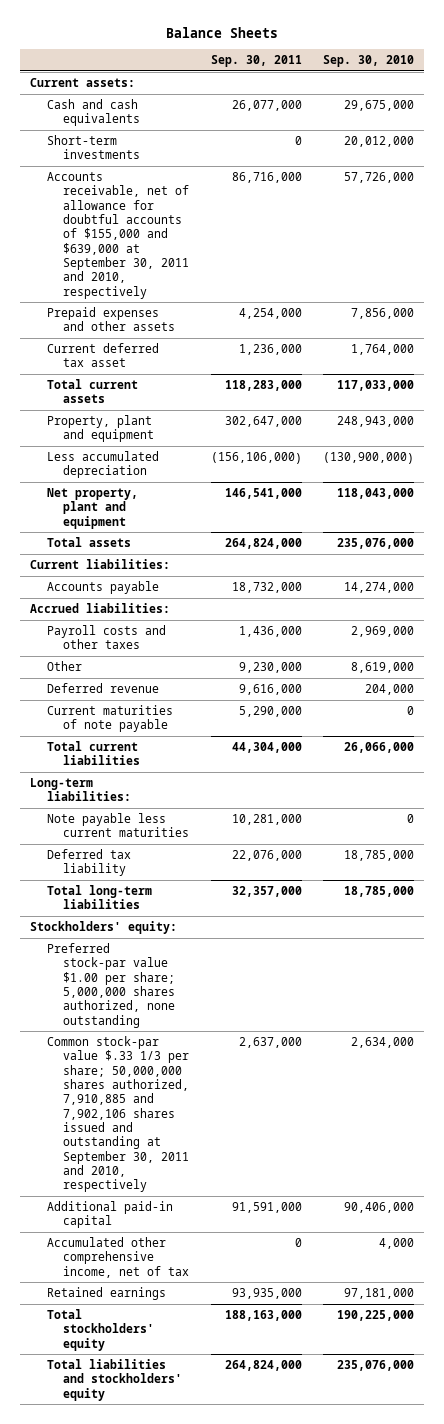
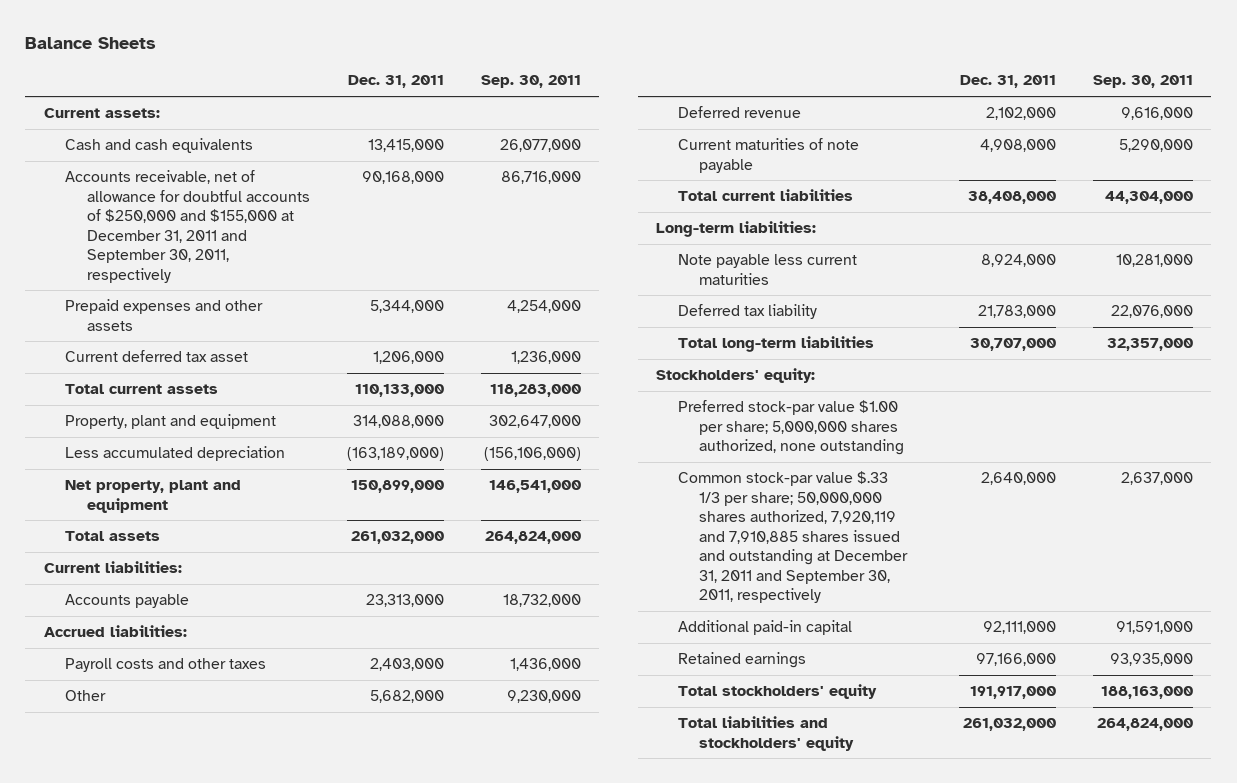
[322,54,414,67] Sep. 30, 2010 -> none
none -> [347,75,444,89] Dec. 31, 2011
[46,134,141,160] Short-term investments -> none
[46,171,190,299] Accounts receivable, net of allowance for doubtful accounts of $155,000 and $639,000 at September 30, 2011 and 2010, respectively -> [65,170,311,283] Accounts receivable, net of allowance for doubtful accounts of $250,000 and $155,000 at December 31, 2011 and September 30, 2011, respectively
[46,1035,190,1193] Common stock-par value $.33 1/3 per share; 50,000,000 shares authorized, 7,910,885 and 7,902,106 shares issued and outstanding at September 30, 2011 and 2010, respectively -> [677,471,909,604] Common stock-par value $.33 1/3 per share; 50,000,000 shares authorized, 7,920,119 and 7,910,885 shares issued and outstanding at December 31, 2011 and September 30, 2011, respectively
[46,1236,190,1278] Accumulated other comprehensive income, net of tax -> none

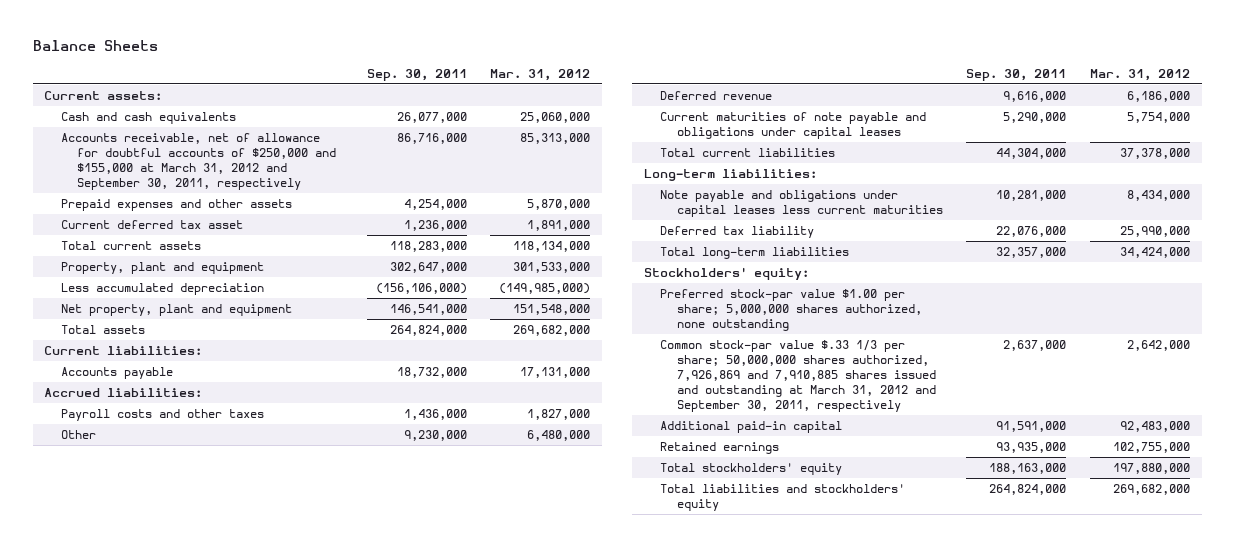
[347,75,444,89] Dec. 31, 2011 -> none
none -> [490,68,591,81] Mar. 31, 2012
[65,170,311,283] Accounts receivable, net of allowance for doubtful accounts of $250,000 and $155,000 at December 31, 2011 and September 30, 2011, respectively -> [60,133,337,191] Accounts receivable, net of allowance for doubtful accounts of $250,000 and $155,000 at March 31, 2012 and September 30, 2011, respectively
[677,138,859,173] Current maturities of note payable -> [660,112,927,140] Current maturities of note payable and obligations under capital leases
[677,254,857,285] Note payable less current maturities -> [660,190,943,218] Note payable and obligations under capital leases less current maturities
[677,471,909,604] Common stock-par value $.33 1/3 per share; 50,000,000 shares authorized, 7,920,119 and 7,910,885 shares issued and outstanding at December 31, 2011 and September 30, 2011, respectively -> [660,340,936,413] Common stock-par value $.33 1/3 per share; 50,000,000 shares authorized, 7,926,869 and 7,910,885 shares issued and outstanding at March 31, 2012 and September 30, 2011, respectively

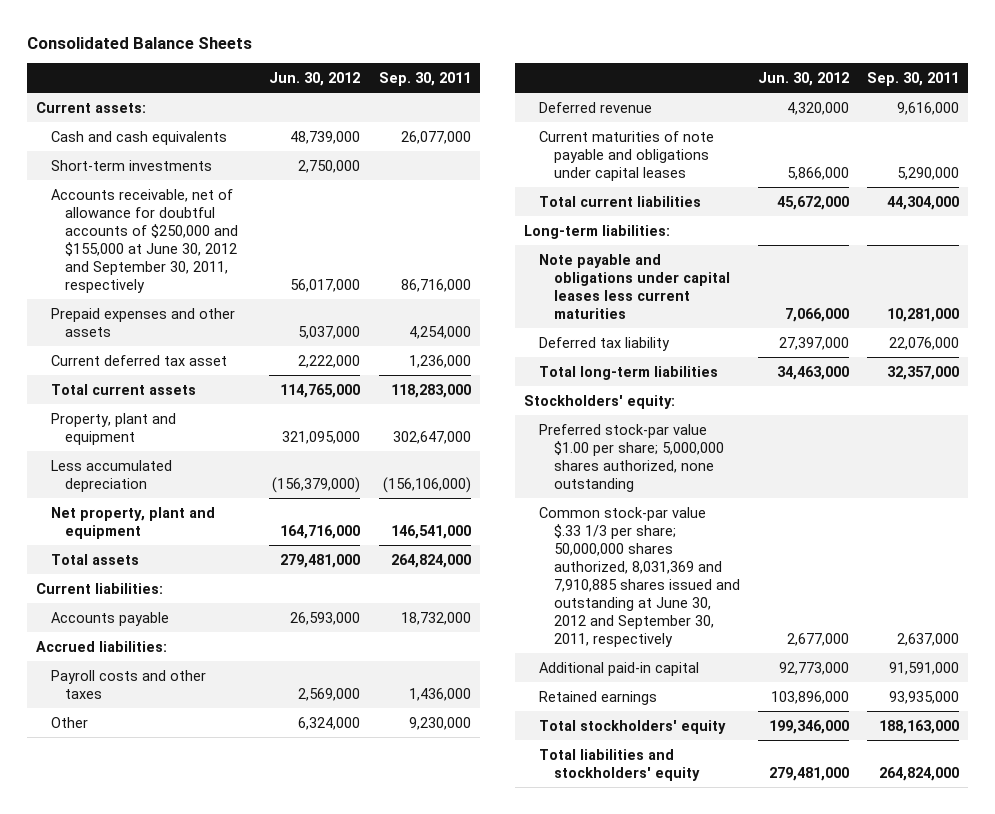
[32,40,158,52] Balance Sheets -> [26,37,252,50] Consolidated Balance Sheets
[490,68,591,81] Mar. 31, 2012 -> none
none -> [269,71,361,86] Jun. 30, 2012
none -> [50,159,212,171] Short-term investments
[60,133,337,191] Accounts receivable, net of allowance for doubtful accounts of $250,000 and $155,000 at March 31, 2012 and September 30, 2011, respectively -> [50,188,239,293] Accounts receivable, net of allowance for doubtful accounts of $250,000 and $155,000 at June 30, 2012 and September 30, 2011, respectively
[660,340,936,413] Common stock-par value $.33 1/3 per share; 50,000,000 shares authorized, 7,926,869 and 7,910,885 shares issued and outstanding at March 31, 2012 and September 30, 2011, respectively -> [539,506,740,647] Common stock-par value $.33 1/3 per share; 50,000,000 shares authorized, 8,031,369 and 7,910,885 shares issued and outstanding at June 30, 2012 and September 30, 2011, respectively

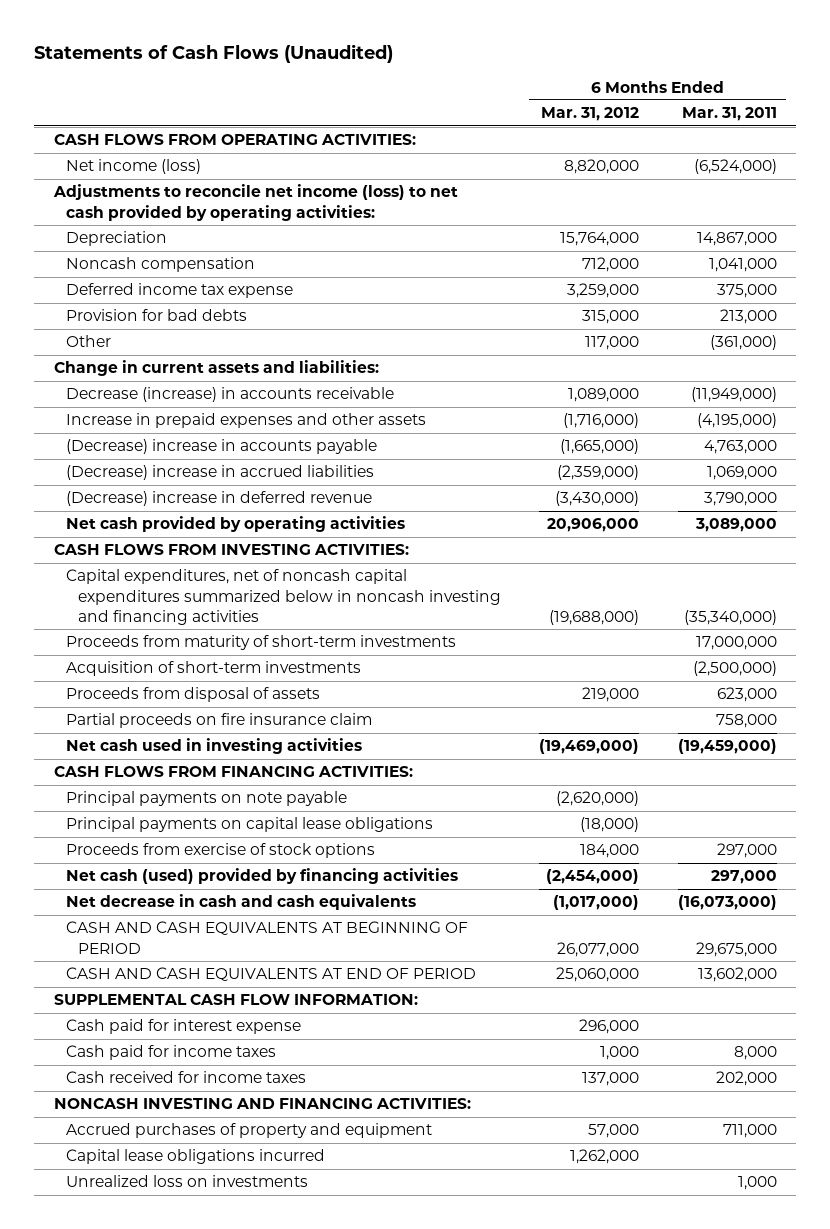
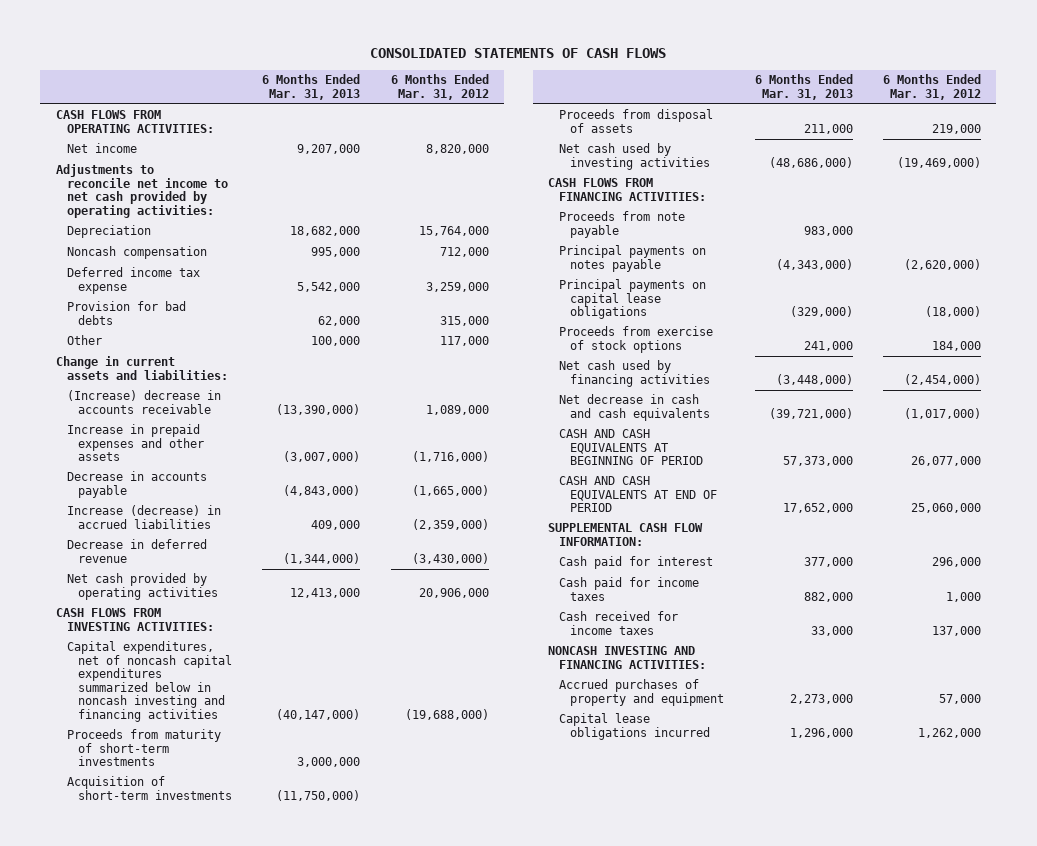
[34,43,394,63] Statements of Cash Flows (Unaudited) -> [370,48,667,59] CONSOLIDATED STATEMENTS OF CASH FLOWS
[681,107,777,122] Mar. 31, 2011 -> none
none -> [262,74,361,100] 6 Months Ended Mar. 31, 2013
[65,159,201,175] Net income (loss) -> [66,143,137,154] Net income
[52,184,458,221] Adjustments to reconcile net income (loss) to net cash provided by operating activities: -> [55,164,228,218] Adjustments to reconcile net income to net cash provided by operating activities:
[65,387,394,403] Decrease (increase) in accounts receivable -> [66,390,221,414] (Increase) decrease in accounts receivable
[65,439,377,455] (Decrease) increase in accounts payable -> [66,471,207,498] Decrease in accounts payable
[65,465,374,481] (Decrease) increase in accrued liabilities -> [66,505,221,529] Increase (decrease) in accrued liabilities
[65,491,372,507] (Decrease) increase in deferred revenue -> [66,539,207,563] Decrease in deferred revenue
[65,713,372,729] Partial proceeds on fire insurance claim -> none
[65,738,362,755] Net cash used in investing activities -> [559,143,710,170] Net cash used by investing activities
none -> [559,211,686,238] Proceeds from note payable
[65,791,347,807] Principal payments on note payable -> [559,245,707,272] Principal payments on notes payable
[65,868,458,885] Net cash (used) provided by financing activities -> [559,360,710,387] Net cash used by financing activities
[65,1019,301,1035] Cash paid for interest expense -> [559,556,714,570] Cash paid for interest
[65,1175,308,1188] Unrealized loss on investments -> none

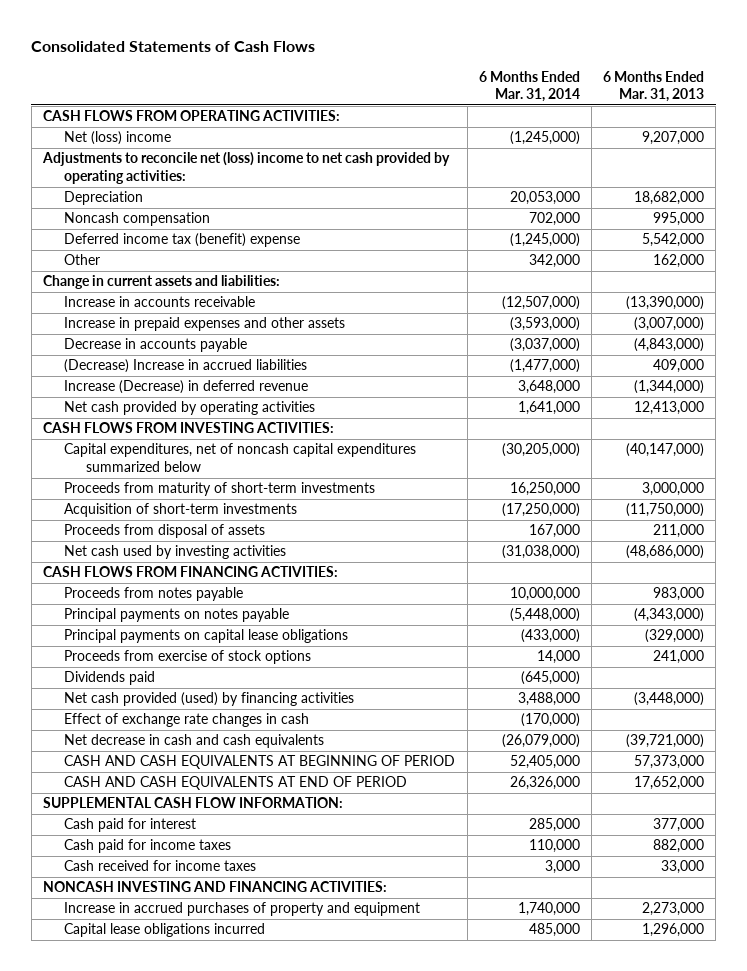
[370,48,667,59] CONSOLIDATED STATEMENTS OF CASH FLOWS -> [31,41,316,53] Consolidated Statements of Cash Flows
[390,74,489,100] 6 Months Ended Mar. 31, 2012 -> none
none -> [478,70,580,103] 6 Months Ended Mar. 31, 2014
[66,143,137,154] Net income -> [64,131,172,146] Net (loss) income
[55,164,228,218] Adjustments to reconcile net income to net cash provided by operating activities: -> [41,152,450,185] Adjustments to reconcile net (loss) income to net cash provided by operating activities:
[66,301,186,325] Provision for bad debts -> none
[66,267,200,294] Deferred income tax expense -> [64,233,301,248] Deferred income tax (benefit) expense
[311,336,361,347] 100,000 -> [652,254,704,269] 162,000
[66,390,221,414] (Increase) decrease in accounts receivable -> [64,296,256,308] Increase in accounts receivable
[66,505,221,529] Increase (decrease) in accrued liabilities -> [64,359,308,374] (Decrease) Increase in accrued liabilities
[66,539,207,563] Decrease in deferred revenue -> [64,380,309,395] Increase (Decrease) in deferred revenue
[66,641,232,722] Capital expenditures, net of noncash capital expenditures summarized below in noncash investing and financing activities -> [64,443,417,473] Capital expenditures, net of noncash capital expenditures summarized below
[559,211,686,238] Proceeds from note payable -> [64,587,244,602] Proceeds from notes payable
none -> [64,671,156,686] Dividends paid
[559,360,710,387] Net cash used by financing activities -> [64,692,355,707] Net cash provided (used) by financing activities
none -> [64,713,310,728] Effect of exchange rate changes in cash
[559,679,724,706] Accrued purchases of property and equipment -> [64,902,421,917] Increase in accrued purchases of property and equipment

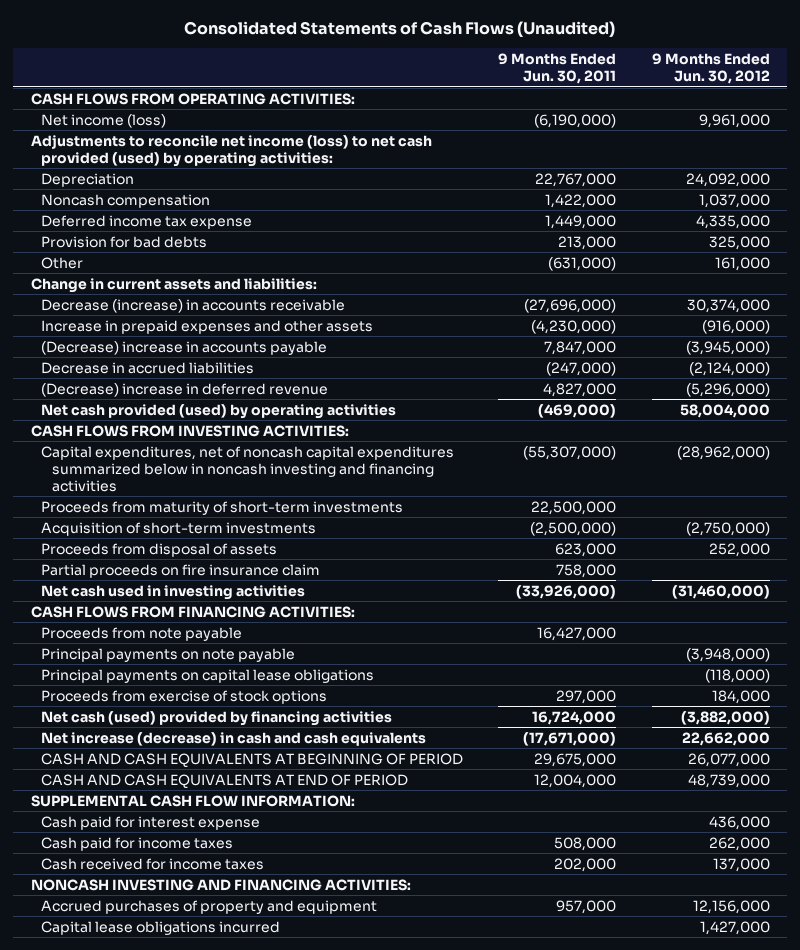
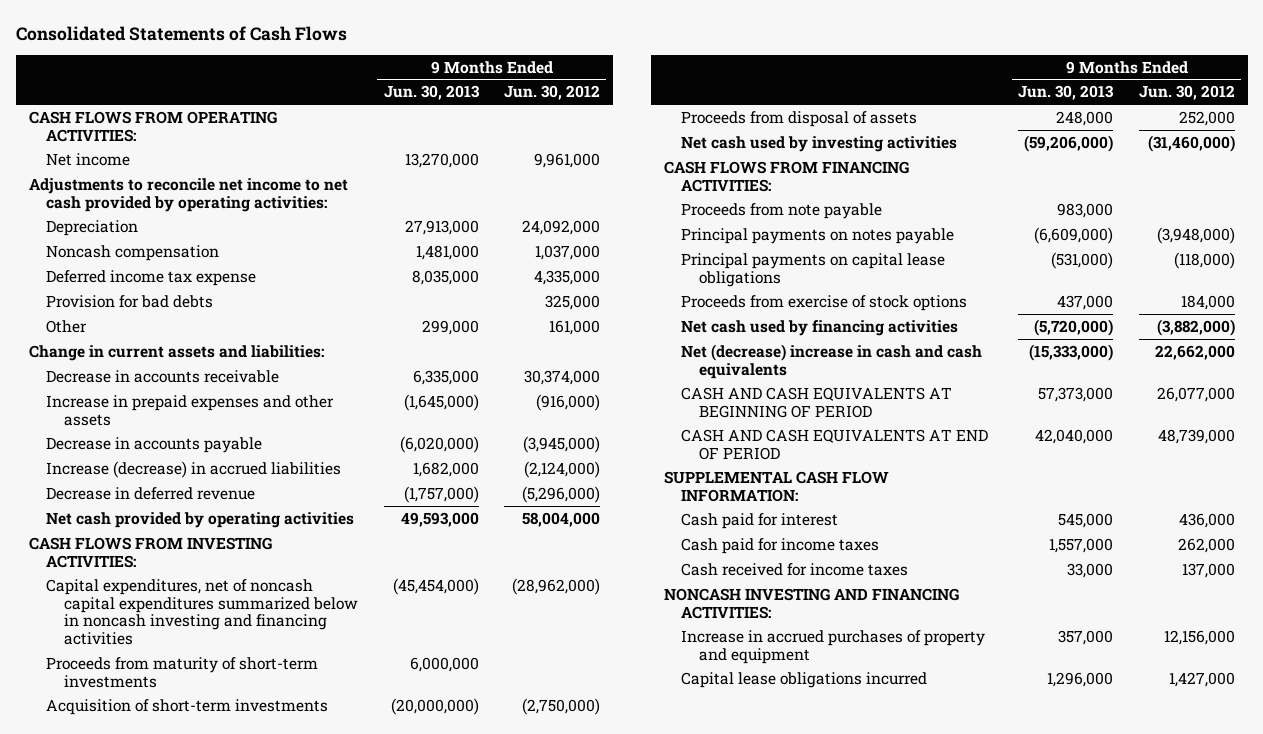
[184,21,616,38] Consolidated Statements of Cash Flows (Unaudited) -> [15,25,347,41] Consolidated Statements of Cash Flows
[498,52,617,84] 9 Months Ended Jun. 30, 2011 -> none
none -> [383,85,480,101] Jun. 30, 2013
[41,113,167,128] Net income (loss) -> [46,152,131,166] Net income
[30,134,432,167] Adjustments to reconcile net income (loss) to net cash provided (used) by operating activities: -> [28,177,348,212] Adjustments to reconcile net income to net cash provided by operating activities:
[41,298,346,313] Decrease (increase) in accounts receivable -> [46,369,280,383] Decrease in accounts receivable
[41,340,328,355] (Decrease) increase in accounts payable -> [46,436,263,453] Decrease in accounts payable
[41,361,255,374] Decrease in accrued liabilities -> [46,460,342,478] Increase (decrease) in accrued liabilities
[41,382,329,397] (Decrease) increase in deferred revenue -> [46,486,256,500] Decrease in deferred revenue
[41,403,397,419] Net cash provided (used) by operating activities -> [46,511,355,528] Net cash provided by operating activities
[41,563,321,578] Partial proceeds on fire insurance claim -> none
[41,584,306,600] Net cash used in investing activities -> [681,135,958,152] Net cash used by investing activities
[41,647,296,662] Principal payments on note payable -> [681,227,955,244] Principal payments on notes payable
[41,710,393,726] Net cash (used) provided by financing activities -> [681,319,959,336] Net cash used by financing activities
[41,731,427,746] Net increase (decrease) in cash and cash equivalents -> [681,343,983,379] Net (decrease) increase in cash and cash equivalents
[41,815,261,830] Cash paid for interest expense -> [681,512,839,529] Cash paid for interest
[41,899,378,914] Accrued purchases of property and equipment -> [681,629,986,664] Increase in accrued purchases of property and equipment

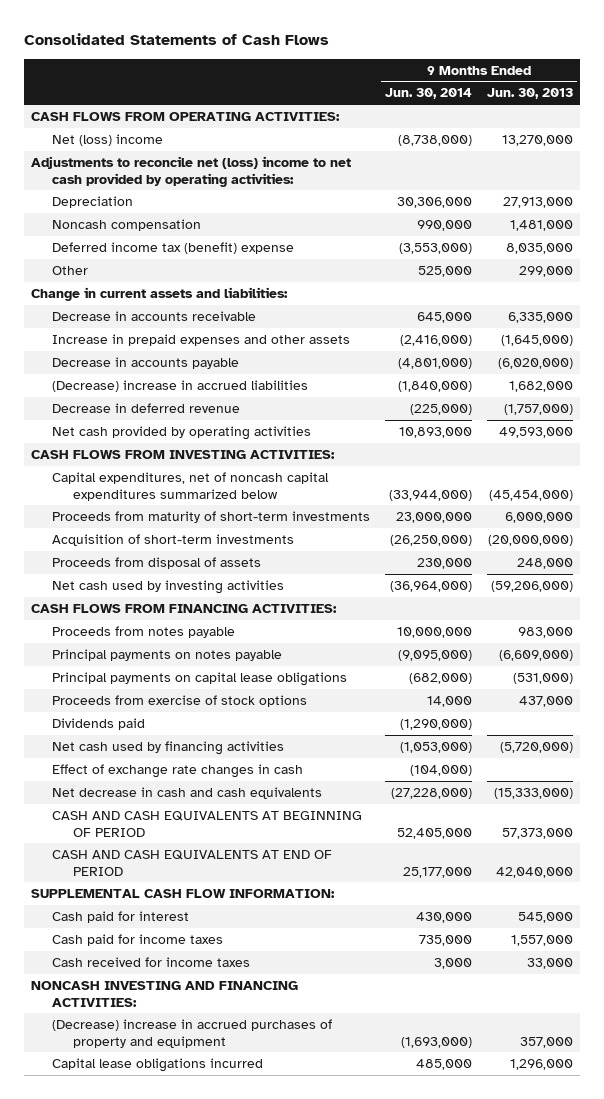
[503,85,600,101] Jun. 30, 2012 -> none
none -> [385,88,473,100] Jun. 30, 2014
[46,152,131,166] Net income -> [52,134,164,147] Net (loss) income
[28,177,348,212] Adjustments to reconcile net income to net cash provided by operating activities: -> [31,156,352,187] Adjustments to reconcile net (loss) income to net cash provided by operating activities:
[46,294,214,308] Provision for bad debts -> none
[46,269,257,286] Deferred income tax expense -> [52,242,295,255] Deferred income tax (benefit) expense
[46,460,342,478] Increase (decrease) in accrued liabilities -> [52,380,309,393] (Decrease) increase in accrued liabilities
[46,578,359,645] Capital expenditures, net of noncash capital expenditures summarized below in noncash investing and financing activities -> [52,472,330,501] Capital expenditures, net of noncash capital expenditures summarized below
[681,202,883,219] Proceeds from note payable -> [52,626,236,639] Proceeds from notes payable
none -> [52,718,146,731] Dividends paid
none -> [52,764,304,779] Effect of exchange rate changes in cash
[681,343,983,379] Net (decrease) increase in cash and cash equivalents -> [52,787,323,800] Net decrease in cash and cash equivalents
[681,629,986,664] Increase in accrued purchases of property and equipment -> [52,1019,333,1048] (Decrease) increase in accrued purchases of property and equipment

